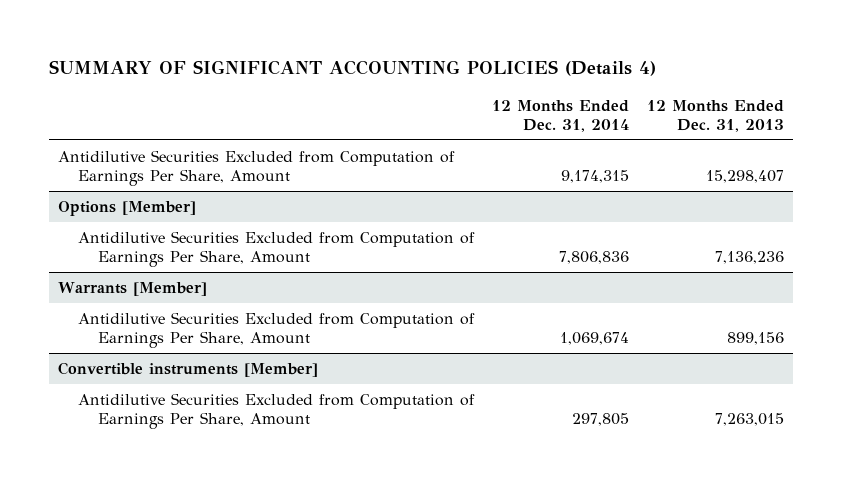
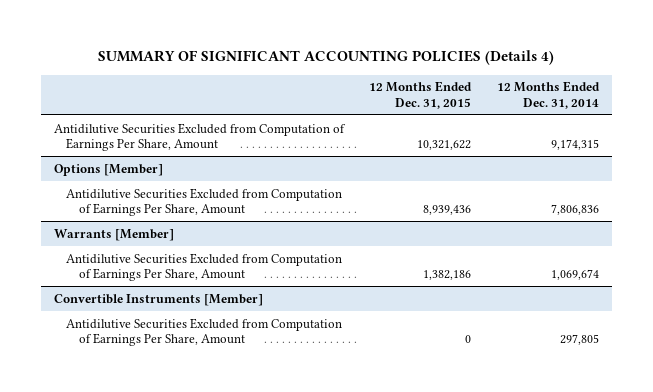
[646,99,784,132] 12 Months Ended Dec. 31, 2013 -> none
none -> [369,81,473,109] 12 Months Ended Dec. 31, 2015
[57,362,318,378] Convertible instruments [Member] -> [53,293,263,306] Convertible Instruments [Member]

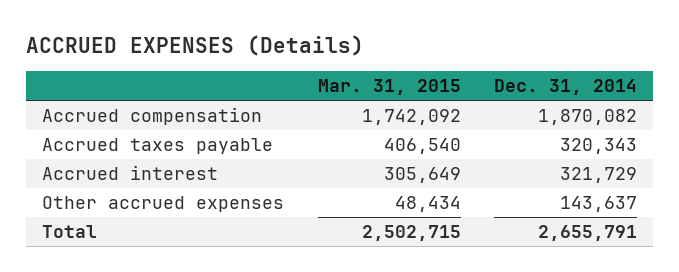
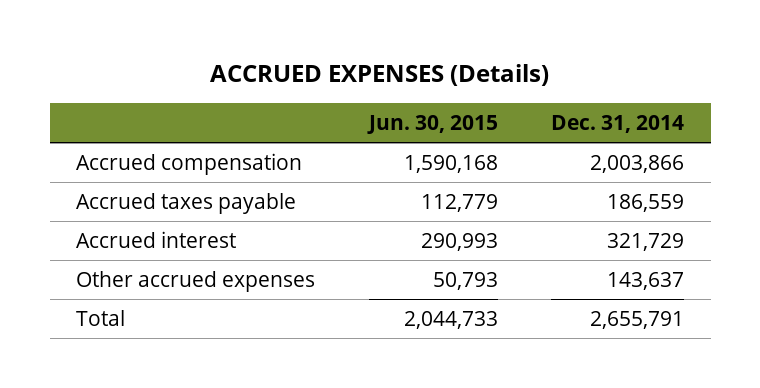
[317,78,461,95] Mar. 31, 2015 -> none
none -> [366,115,498,135] Jun. 30, 2015
[537,109,637,126] 1,870,082 -> [589,154,684,173] 2,003,866
[559,138,637,155] 320,343 -> [606,193,684,212] 186,559

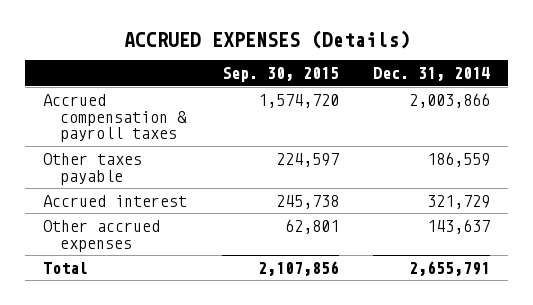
[366,115,498,135] Jun. 30, 2015 -> none
none -> [221,67,339,83] Sep. 30, 2015
[76,152,303,175] Accrued compensation -> [42,94,187,143] Accrued compensation & payroll taxes
[76,192,297,214] Accrued taxes payable -> [42,153,142,185] Other taxes payable

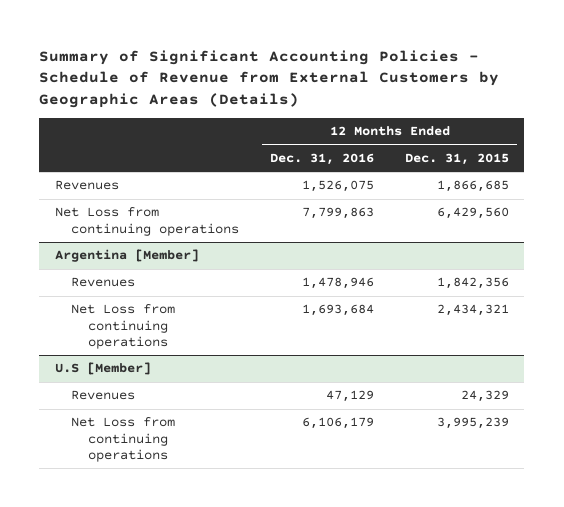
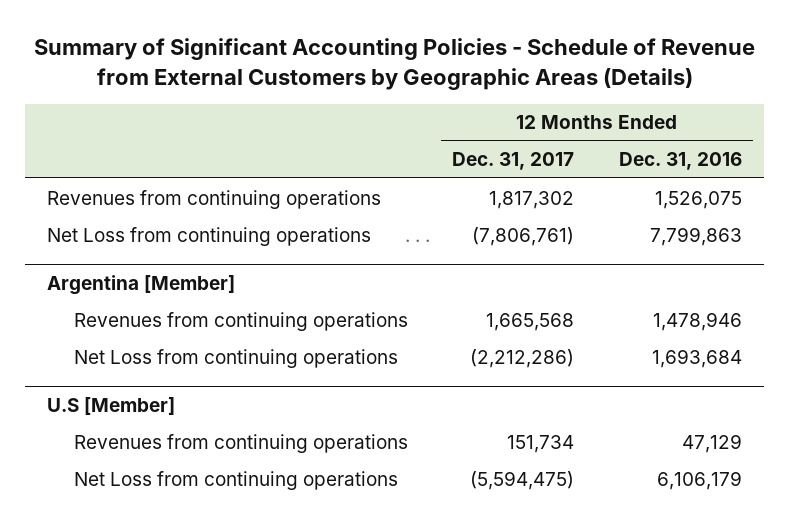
[404,152,509,165] Dec. 31, 2015 -> none
none -> [452,152,575,171] Dec. 31, 2017
[54,180,119,191] Revenues -> [47,189,382,209] Revenues from continuing operations
[71,277,136,288] Revenues -> [73,311,408,331] Revenues from continuing operations
[71,390,136,401] Revenues -> [73,433,408,453] Revenues from continuing operations

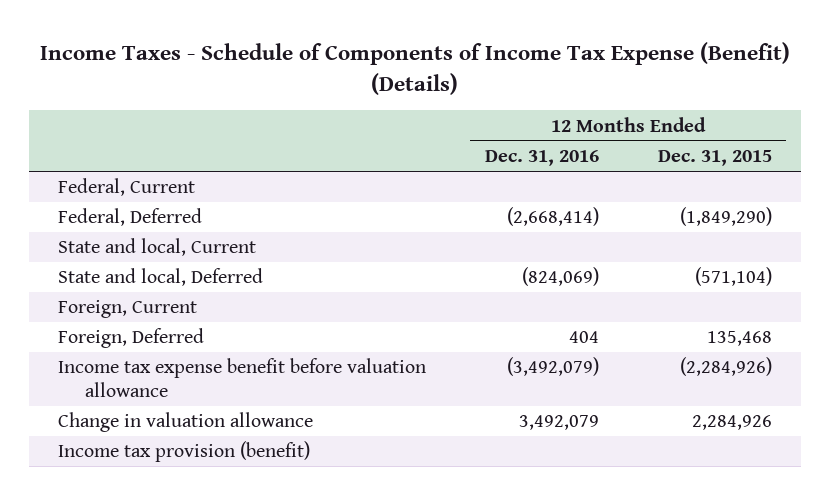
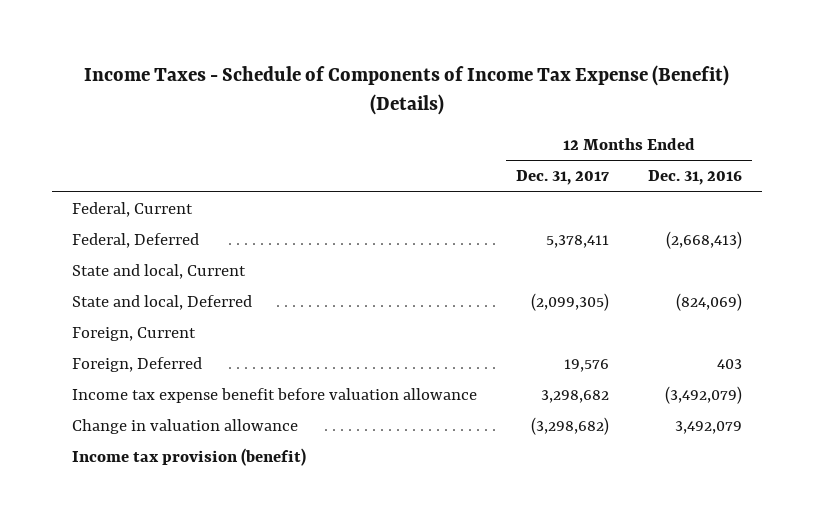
[657,150,772,167] Dec. 31, 2015 -> none
none -> [515,170,609,186] Dec. 31, 2017
[506,207,599,227] (2,668,414) -> [666,230,743,249] (2,668,413)
[568,331,599,344] 404 -> [717,358,743,369] 403

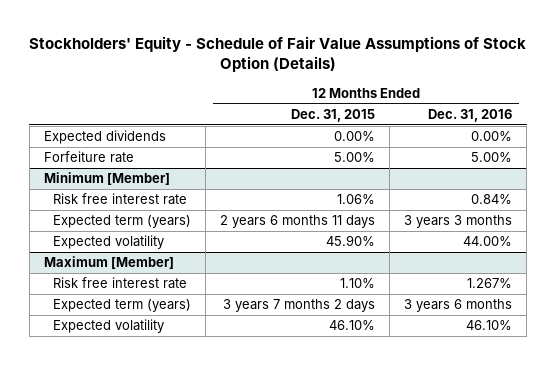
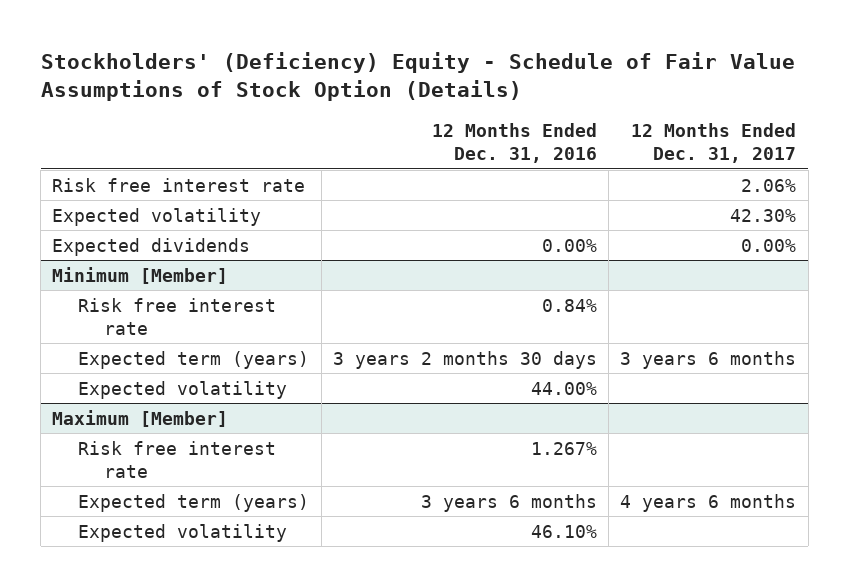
[28,36,526,73] Stockholders' Equity - Schedule of Fair Value Assumptions of Stock Option (Details) -> [40,51,795,102] Stockholders' (Deficiency) Equity - Schedule of Fair Value Assumptions of Stock Option (Details)
[291,108,376,122] Dec. 31, 2015 -> none
none -> [631,123,797,164] 12 Months Ended Dec. 31, 2017
none -> [52,177,306,192] Risk free interest rate
none -> [52,207,262,226] Expected volatility
[43,151,134,164] Forfeiture rate -> none
[404,215,513,229] 3 years 3 months -> [332,350,597,369] 3 years 2 months 30 days

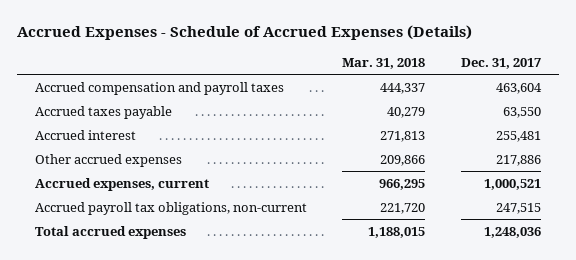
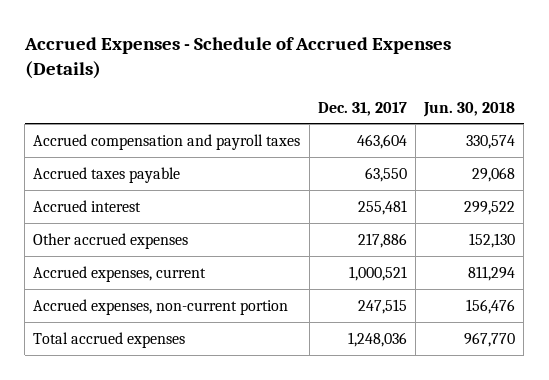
[342,58,426,70] Mar. 31, 2018 -> none
none -> [423,101,516,117] Jun. 30, 2018
[34,201,307,215] Accrued payroll tax obligations, non-current -> [33,298,289,315] Accrued expenses, non-current portion

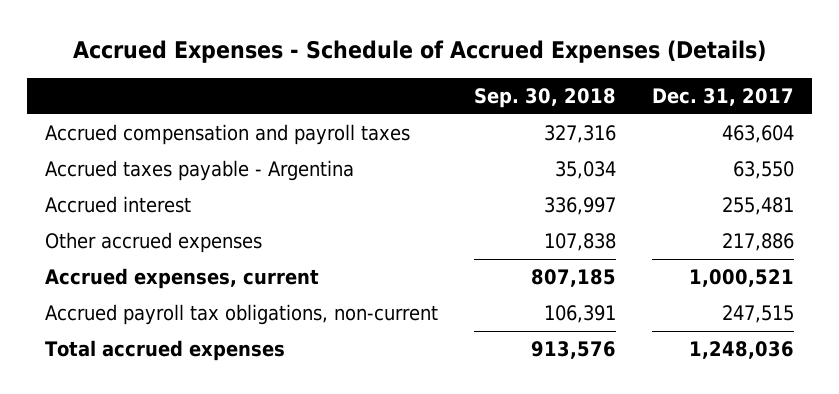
[423,101,516,117] Jun. 30, 2018 -> none
none -> [474,88,617,109] Sep. 30, 2018
[33,166,181,183] Accrued taxes payable -> [44,160,354,182] Accrued taxes payable - Argentina
[33,298,289,315] Accrued expenses, non-current portion -> [44,304,438,326] Accrued payroll tax obligations, non-current

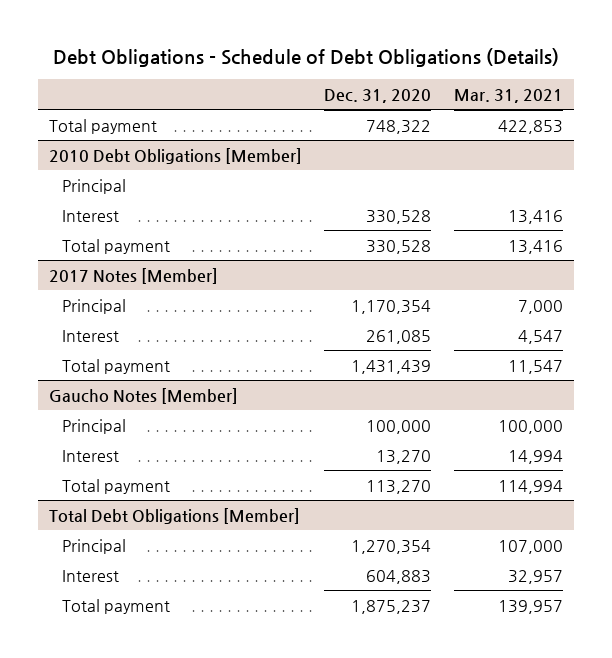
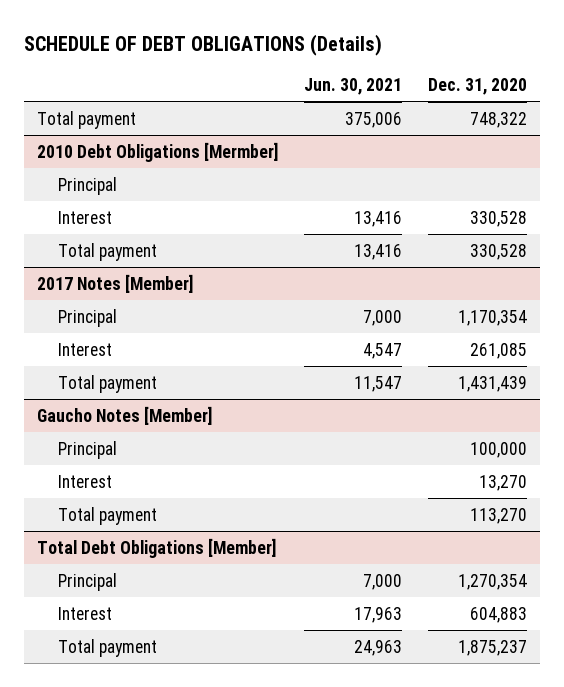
[52,47,559,67] Debt Obligations - Schedule of Debt Obligations (Details) -> [23,33,382,56] SCHEDULE OF DEBT OBLIGATIONS (Details)
[453,88,563,103] Mar. 31, 2021 -> none
none -> [303,77,402,95] Jun. 30, 2021
[49,147,303,164] 2010 Debt Obligations [Member] -> [36,141,278,162] 2010 Debt Obligations [Mermber]

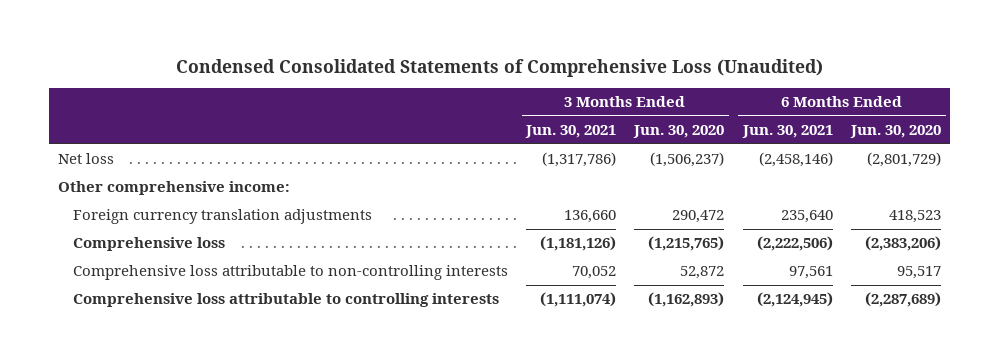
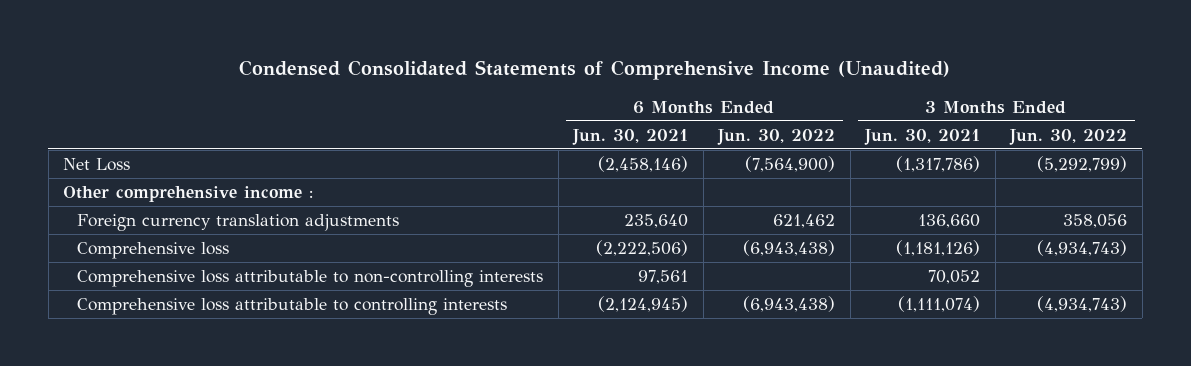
[175,58,823,77] Condensed Consolidated Statements of Comprehensive Loss (Unaudited) -> [239,60,951,81] Condensed Consolidated Statements of Comprehensive Income (Unaudited)
[633,125,725,139] Jun. 30, 2020 -> none
[849,125,941,139] Jun. 30, 2020 -> none
none -> [717,128,836,145] Jun. 30, 2022
none -> [1009,128,1128,145] Jun. 30, 2022
[58,153,115,165] Net loss -> [63,157,131,171] Net Loss
[58,181,291,196] Other comprehensive income: -> [63,185,314,202] Other comprehensive income :

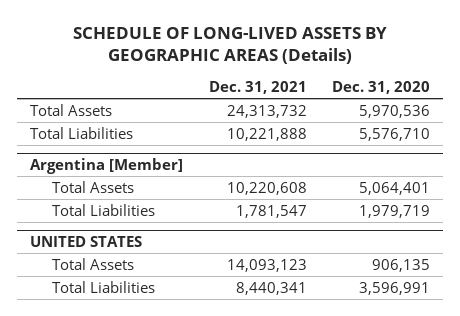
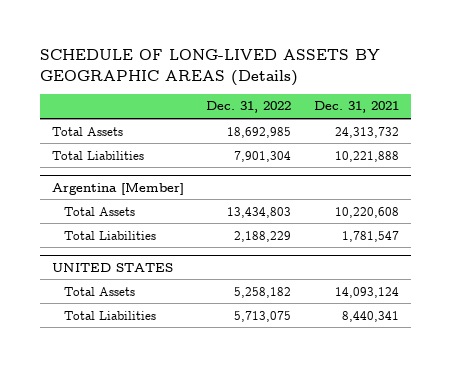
[332,81,431,95] Dec. 31, 2020 -> none
none -> [206,101,292,114] Dec. 31, 2022
[226,258,307,272] 14,093,123 -> [335,286,400,298] 14,093,124

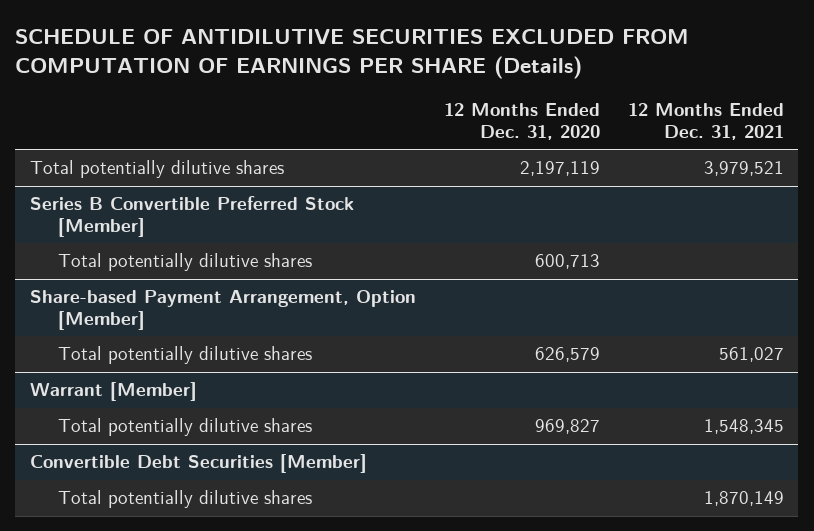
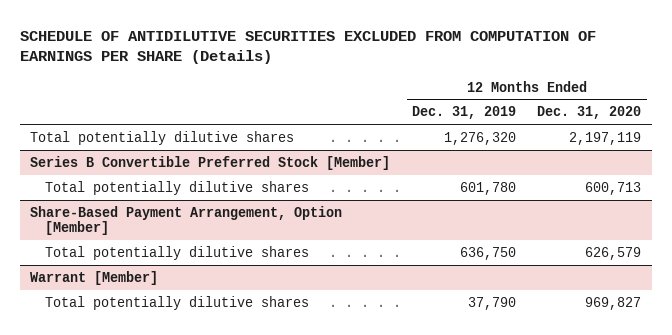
[628,103,785,141] 12 Months Ended Dec. 31, 2021 -> none
none -> [411,106,516,120] Dec. 31, 2019
[29,290,416,331] Share-based Payment Arrangement, Option [Member] -> [30,205,343,236] Share-Based Payment Arrangement, Option [Member]
[29,454,367,474] Convertible Debt Securities [Member] -> none
[58,490,313,509] Total potentially dilutive shares -> none

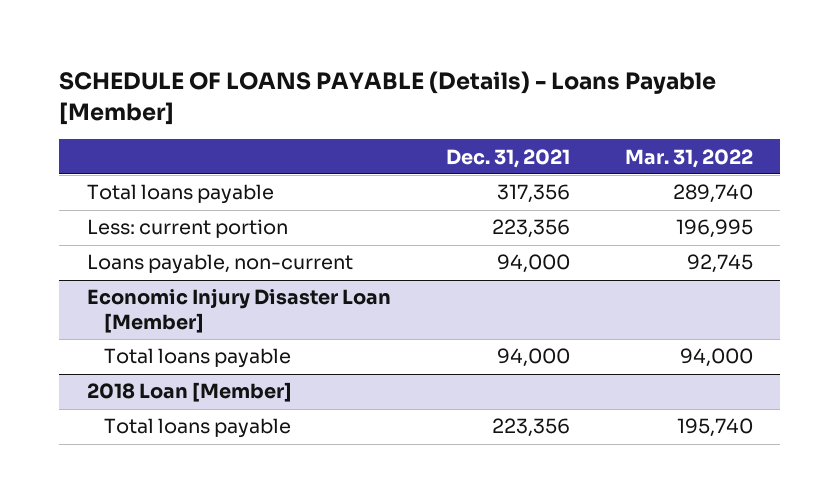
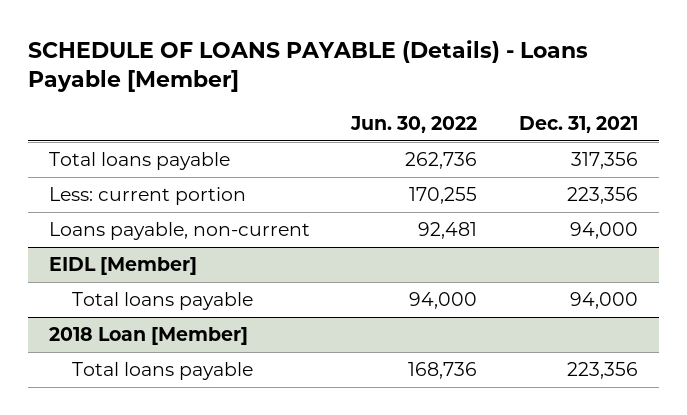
[624,148,753,168] Mar. 31, 2022 -> none
none -> [350,116,478,134] Jun. 30, 2022
[86,288,391,334] Economic Injury Disaster Loan [Member] -> [48,257,197,276] EIDL [Member]

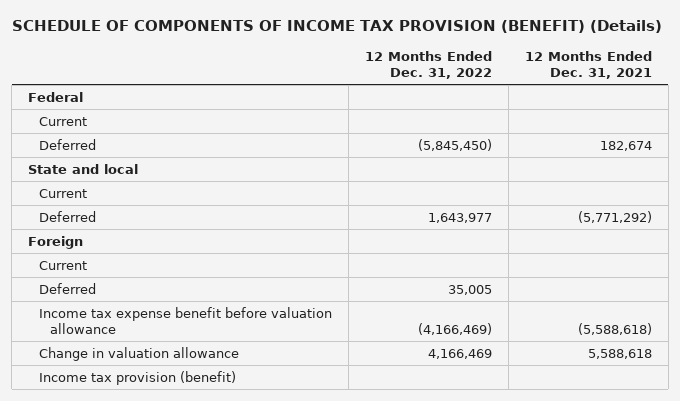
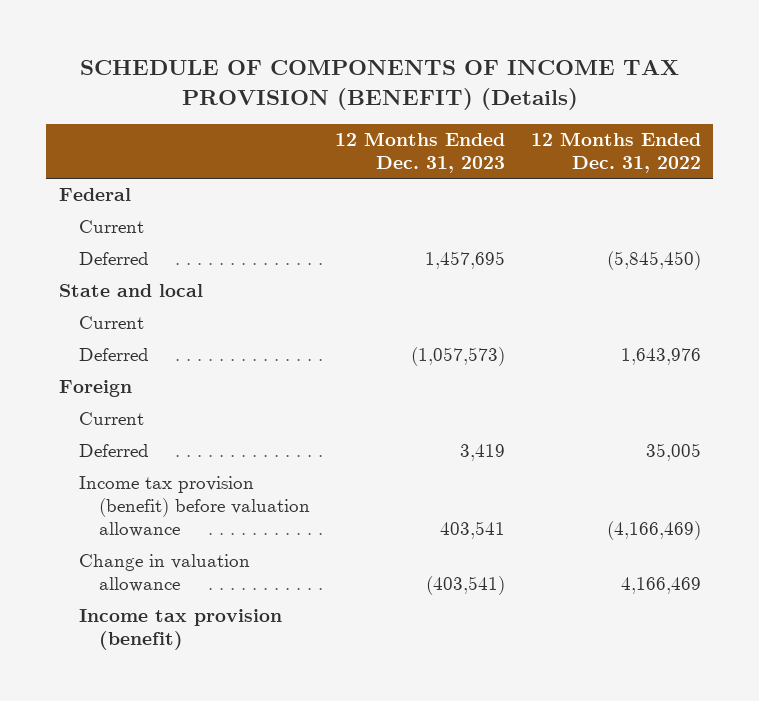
[524,50,652,79] 12 Months Ended Dec. 31, 2021 -> none
none -> [335,132,506,174] 12 Months Ended Dec. 31, 2023
[428,212,493,223] 1,643,977 -> [620,348,701,366] 1,643,976
[39,306,333,334] Income tax expense benefit before valuation allowance -> [78,476,311,538] Income tax provision (benefit) before valuation allowance

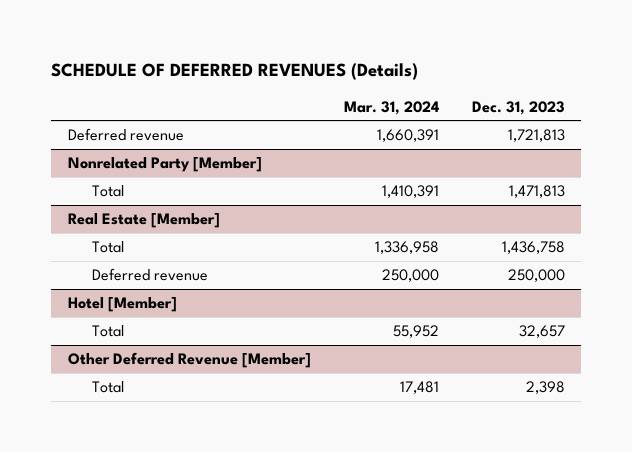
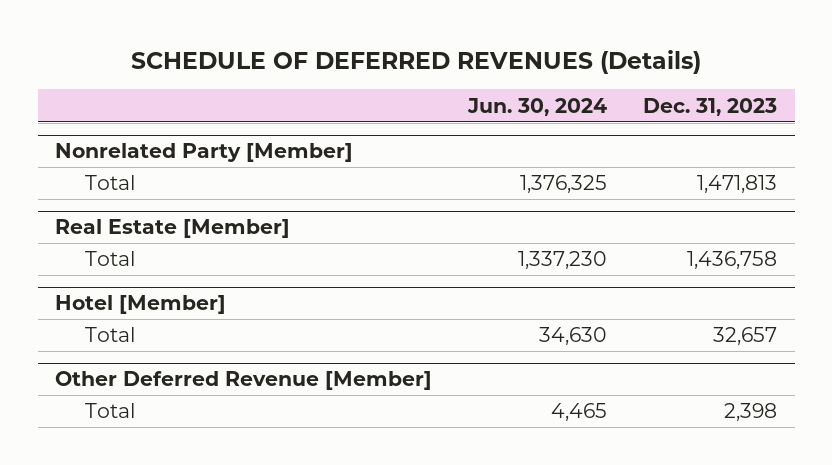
[343,100,439,115] Mar. 31, 2024 -> none
none -> [467,97,608,116] Jun. 30, 2024
[67,128,184,142] Deferred revenue -> none
[91,268,208,282] Deferred revenue -> none

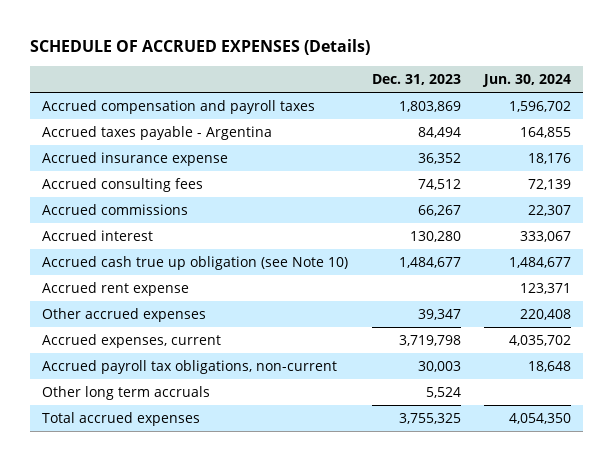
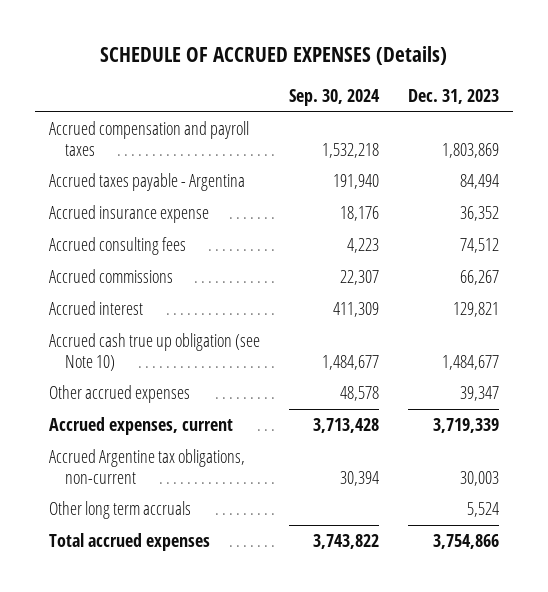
[482,73,572,87] Jun. 30, 2024 -> none
none -> [289,89,381,107] Sep. 30, 2024
[409,231,461,243] 130,280 -> [452,302,499,318] 129,821
[42,282,190,297] Accrued rent expense -> none
[398,335,461,347] 3,719,798 -> [432,418,499,434] 3,719,339
[42,360,338,375] Accrued payroll tax obligations, non-current -> [49,449,246,484] Accrued Argentine tax obligations, non-current
[398,413,461,425] 3,755,325 -> [432,534,499,550] 3,754,866

